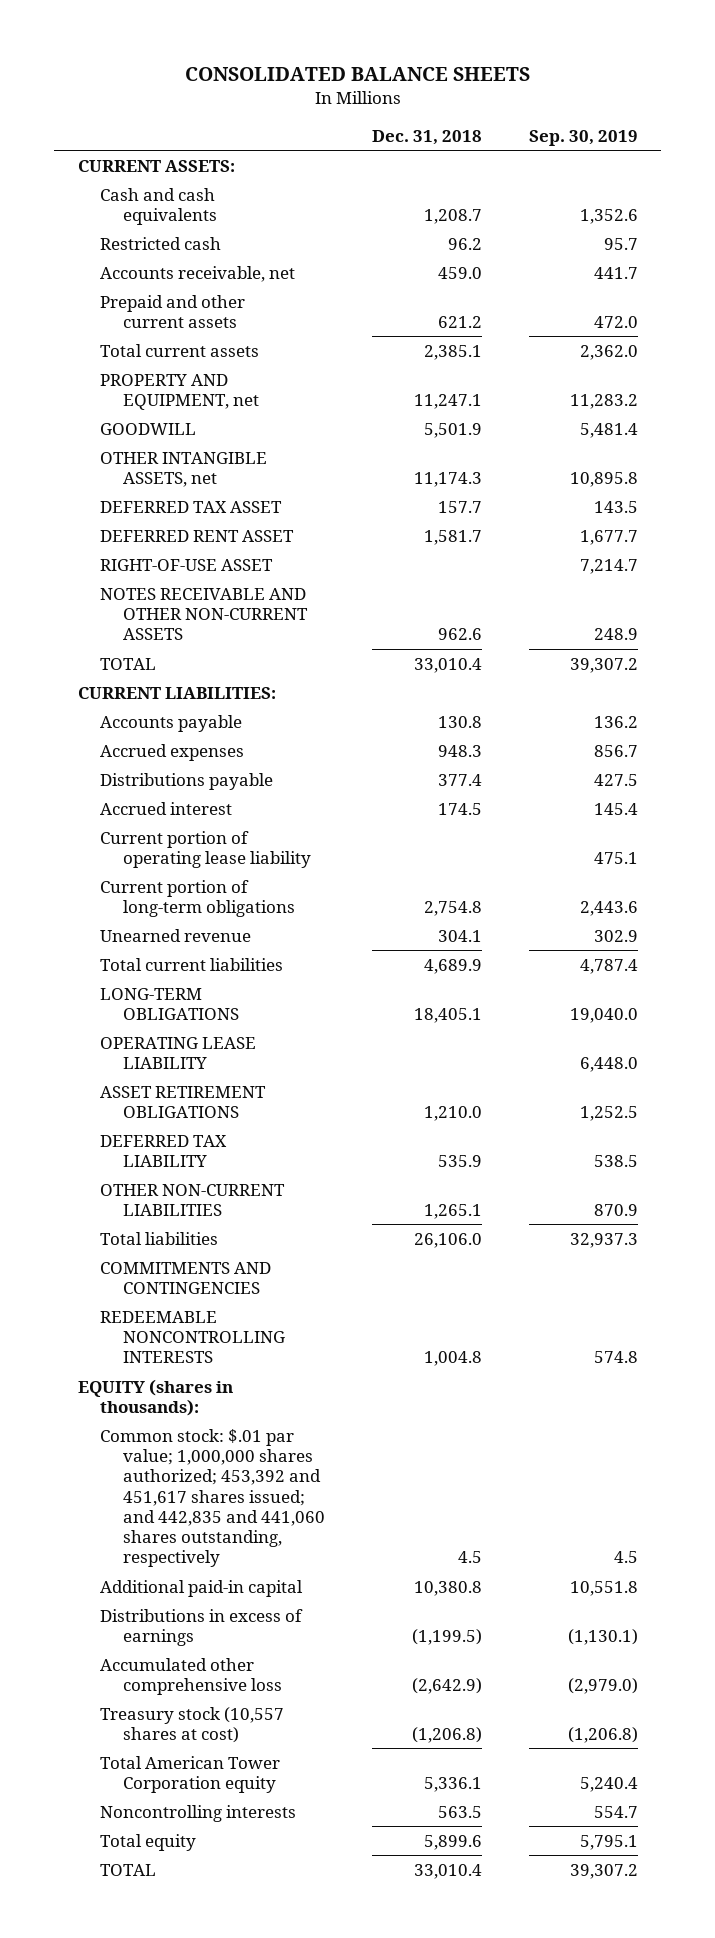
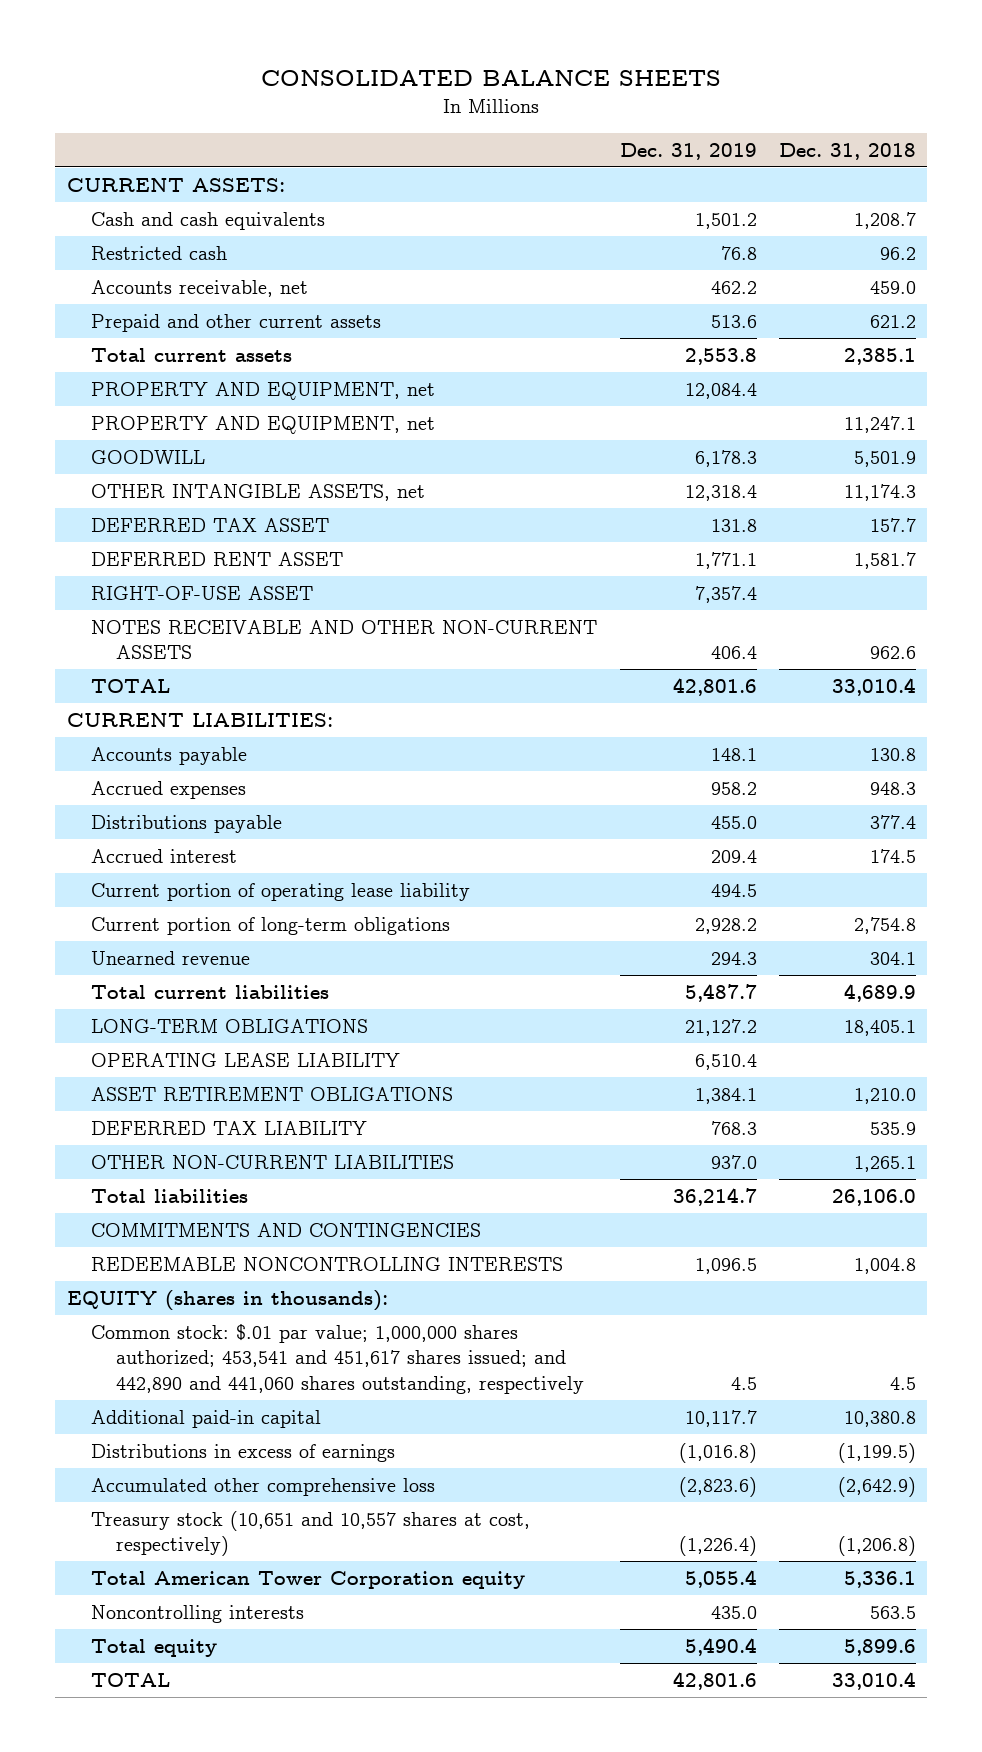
[528,129,638,146] Sep. 30, 2019 -> none
none -> [619,142,757,160] Dec. 31, 2019
none -> [91,381,436,400] PROPERTY AND EQUIPMENT, net
[100,1428,325,1568] Common stock: $.01 par value; 1,000,000 shares authorized; 453,392 and 451,617 shares issued; and 442,835 and 441,060 shares outstanding, respectively -> [91,1323,585,1394] Common stock: $.01 par value; 1,000,000 shares authorized; 453,541 and 451,617 shares issued; and 442,890 and 441,060 shares outstanding, respectively
[100,1706,285,1744] Treasury stock (10,557 shares at cost) -> [91,1510,531,1557] Treasury stock (10,651 and 10,557 shares at cost, respectively)

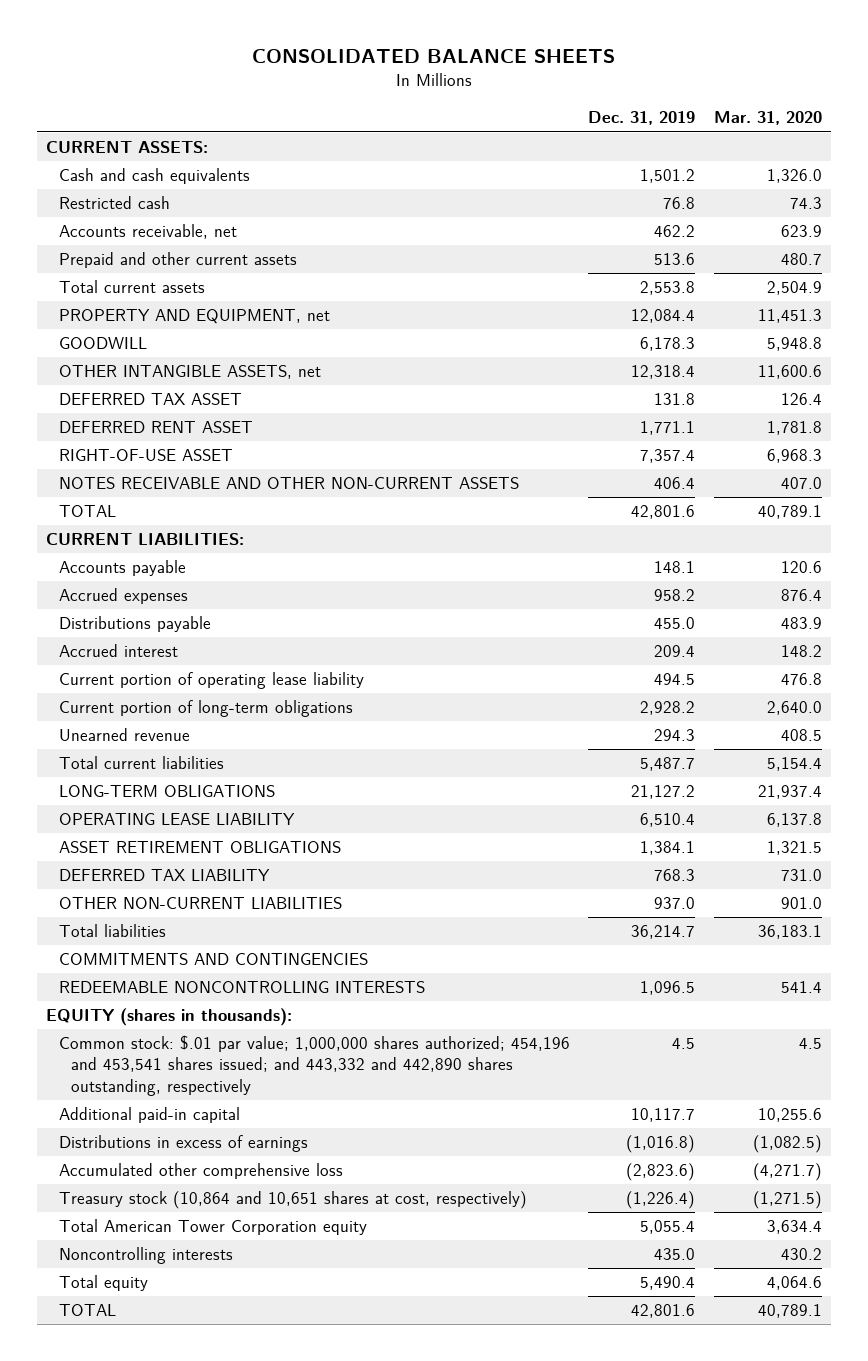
[778,142,916,160] Dec. 31, 2018 -> none
none -> [714,111,823,126] Mar. 31, 2020
[91,415,436,434] PROPERTY AND EQUIPMENT, net -> none
[91,1323,585,1394] Common stock: $.01 par value; 1,000,000 shares authorized; 453,541 and 451,617 shares issued; and 442,890 and 441,060 shares outstanding, respectively -> [58,1035,570,1096] Common stock: $.01 par value; 1,000,000 shares authorized; 454,196 and 453,541 shares issued; and 443,332 and 442,890 shares outstanding, respectively
[91,1510,531,1557] Treasury stock (10,651 and 10,557 shares at cost, respectively) -> [58,1191,527,1210] Treasury stock (10,864 and 10,651 shares at cost, respectively)

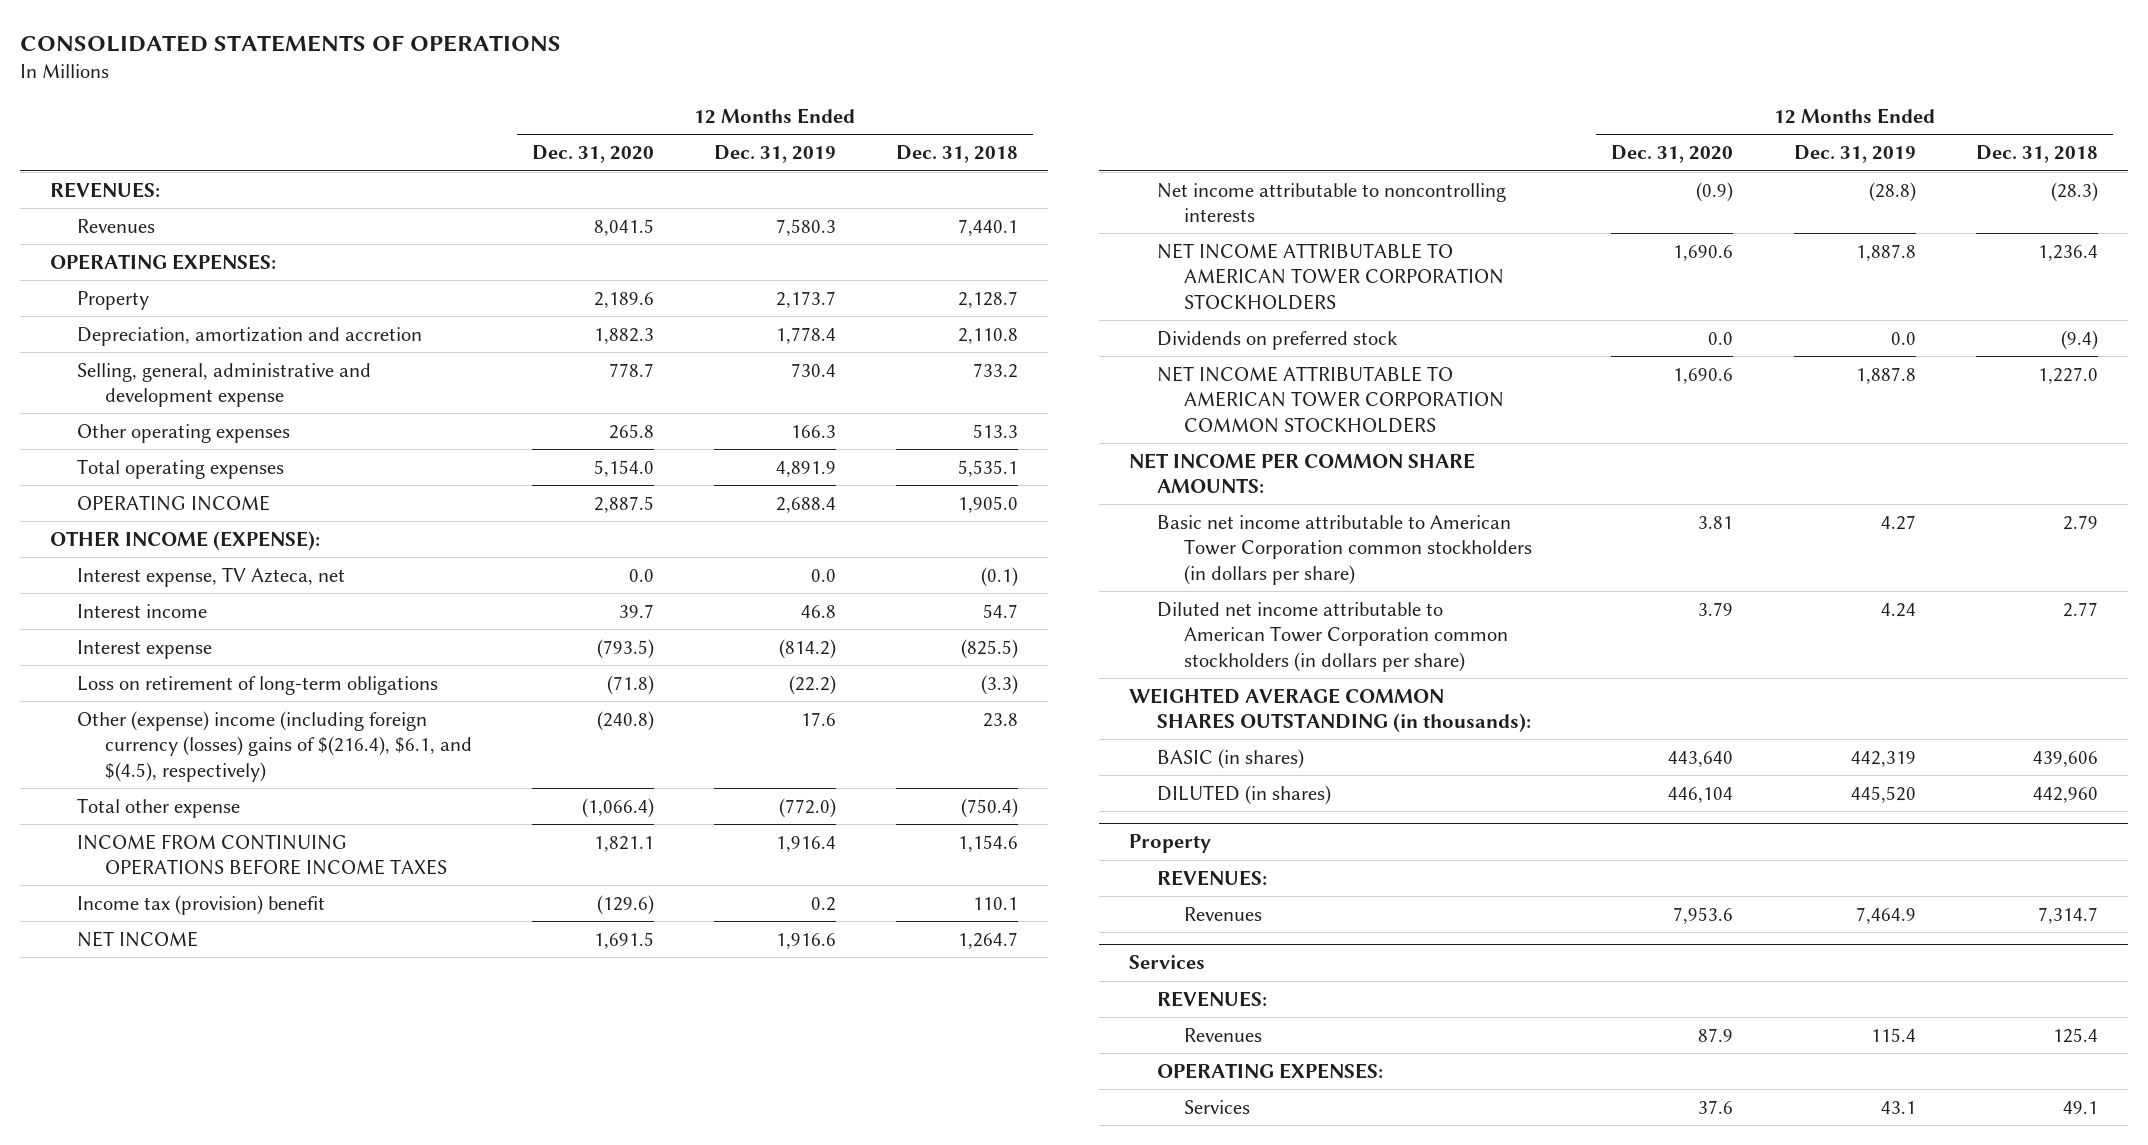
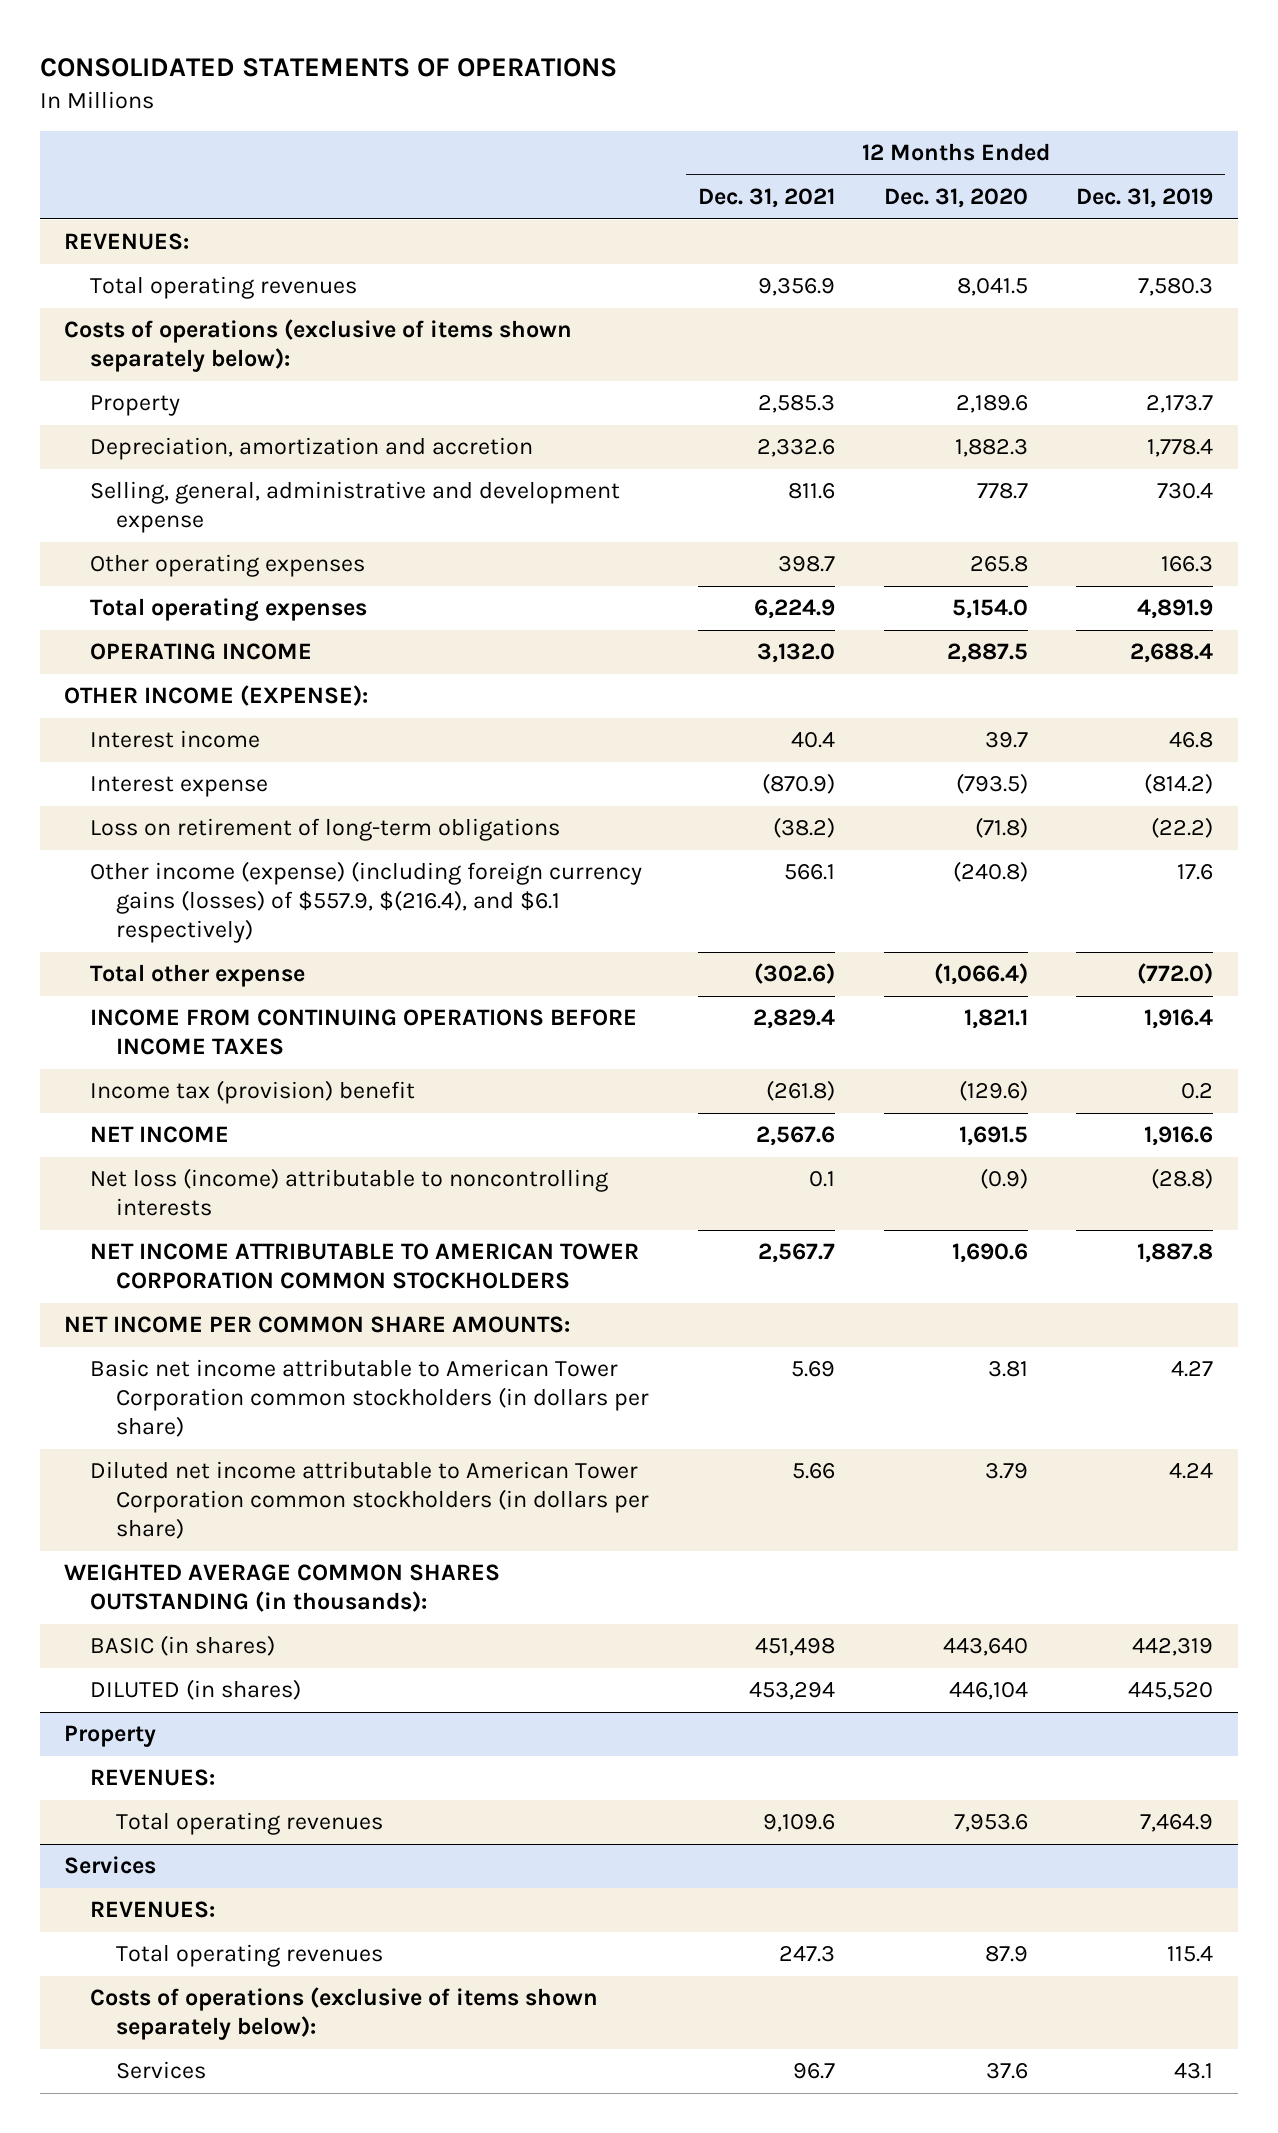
[896,145,1019,164] Dec. 31, 2018 -> none
none -> [697,188,835,209] Dec. 31, 2021
[49,253,276,270] OPERATING EXPENSES: -> none
[77,218,156,233] Revenues -> [90,276,358,300] Total operating revenues
none -> [64,319,573,373] Costs of operations (exclusive of items shown separately below):
[77,566,346,587] Interest expense, TV Azteca, net -> none
[77,710,472,782] Other (expense) income (including foreign currency (losses) gains of $(216.4), $6.1, and $(4.5), respectively) -> [90,861,643,944] Other income (expense) (including foreign currency gains (losses) of $557.9, $(216.4), and $6.1 respectively)
[1156,242,1505,310] NET INCOME ATTRIBUTABLE TO AMERICAN TOWER CORPORATION STOCKHOLDERS -> none
[1156,330,1398,350] Dividends on preferred stock -> none
[1156,182,1506,223] Net income attributable to noncontrolling interests -> [90,1168,609,1217] Net loss (income) attributable to noncontrolling interests
[1184,906,1263,921] Revenues -> [116,1812,384,1836] Total operating revenues
[1156,1062,1383,1079] OPERATING EXPENSES: -> none
[1184,1027,1263,1042] Revenues -> [116,1944,384,1968] Total operating revenues
none -> [90,1987,599,2041] Costs of operations (exclusive of items shown separately below):

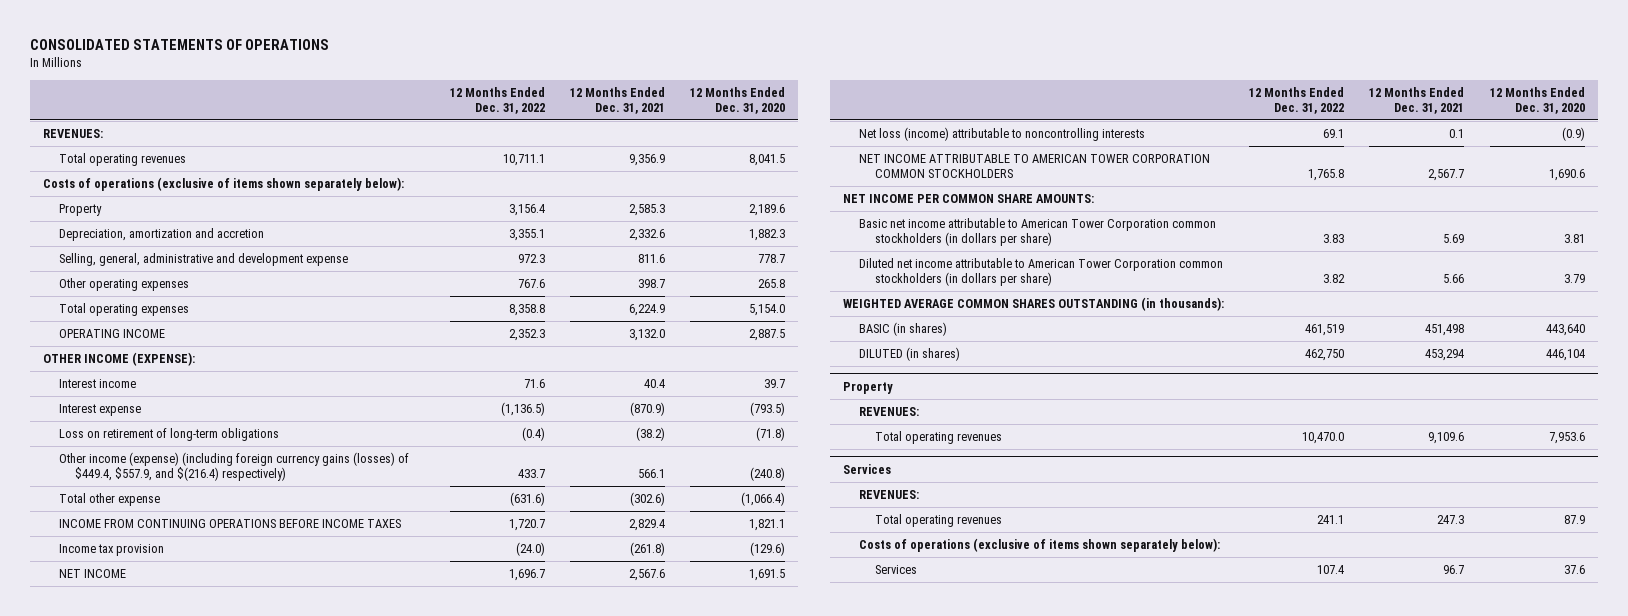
[1076,188,1214,209] Dec. 31, 2019 -> none
none -> [449,86,545,115] 12 Months Ended Dec. 31, 2022
[90,861,643,944] Other income (expense) (including foreign currency gains (losses) of $557.9, $(216.4), and $6.1 respectively) -> [59,451,410,482] Other income (expense) (including foreign currency gains (losses) of $449.4, $557.9, and $(216.4) respectively)
[90,1080,416,1105] Income tax (provision) benefit -> [59,543,165,556] Income tax provision

